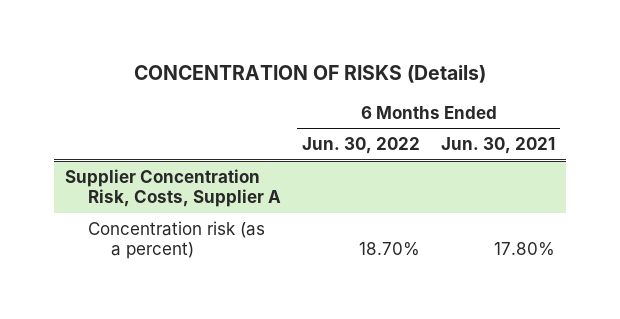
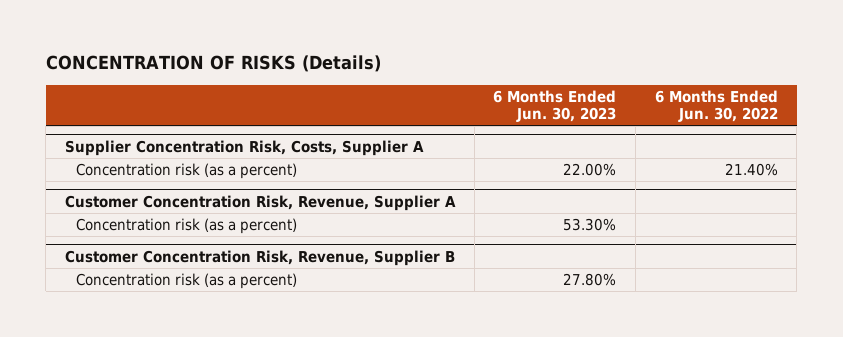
[441,137,556,155] Jun. 30, 2021 -> none
none -> [493,89,617,123] 6 Months Ended Jun. 30, 2023
[359,242,421,257] 18.70% -> [724,162,778,176] 21.40%
none -> [64,194,456,211] Customer Concentration Risk, Revenue, Supplier A
none -> [76,217,298,234] Concentration risk (as a percent)
none -> [64,249,455,266] Customer Concentration Risk, Revenue, Supplier B
none -> [76,272,298,289] Concentration risk (as a percent)

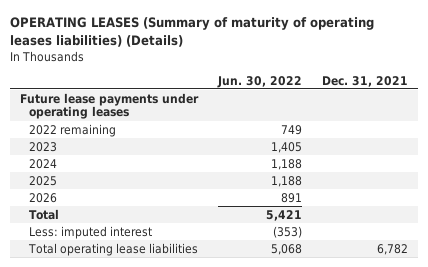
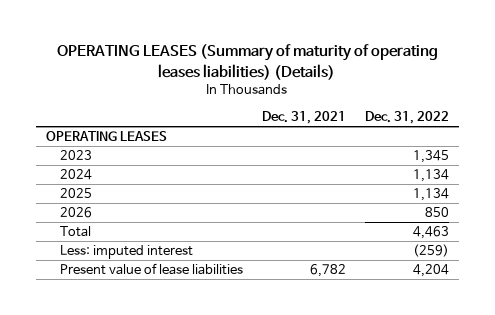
[217,75,303,88] Jun. 30, 2022 -> none
none -> [365,111,450,125] Dec. 31, 2022
[29,123,117,137] 2022 remaining -> none
[19,92,199,120] Future lease payments under operating leases -> [45,131,167,142] OPERATING LEASES
[28,242,199,256] Total operating lease liabilities -> [60,263,244,276] Present value of lease liabilities

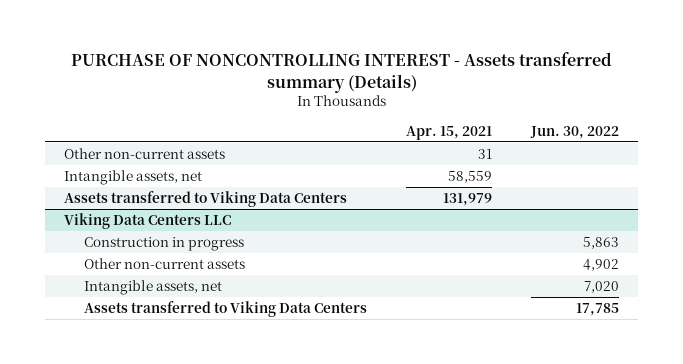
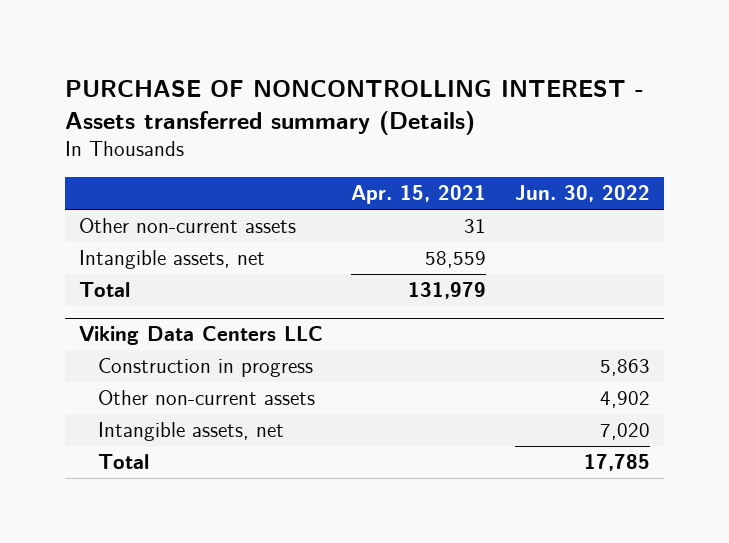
[64,190,348,207] Assets transferred to Viking Data Centers -> [79,282,131,298] Total
[84,300,368,317] Assets transferred to Viking Data Centers -> [98,454,150,470] Total

